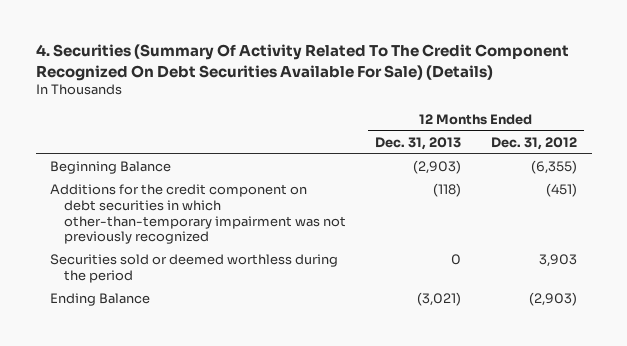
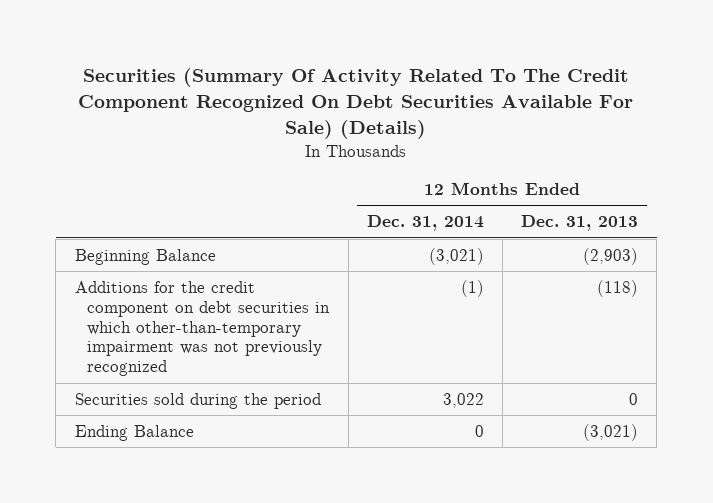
[35,44,569,81] 4. Securities (Summary Of Activity Related To The Credit Component Recognized On Debt Securities Available For Sale) (Details) -> [78,67,634,139] Securities (Summary Of Activity Related To The Credit Component Recognized On Debt Securities Available For Sale) (Details)
[490,136,577,150] Dec. 31, 2012 -> none
none -> [366,215,484,232] Dec. 31, 2014
[50,254,339,283] Securities sold or deemed worthless during the period -> [74,392,321,409] Securities sold during the period

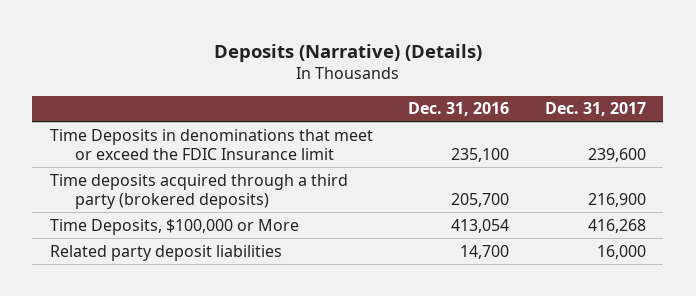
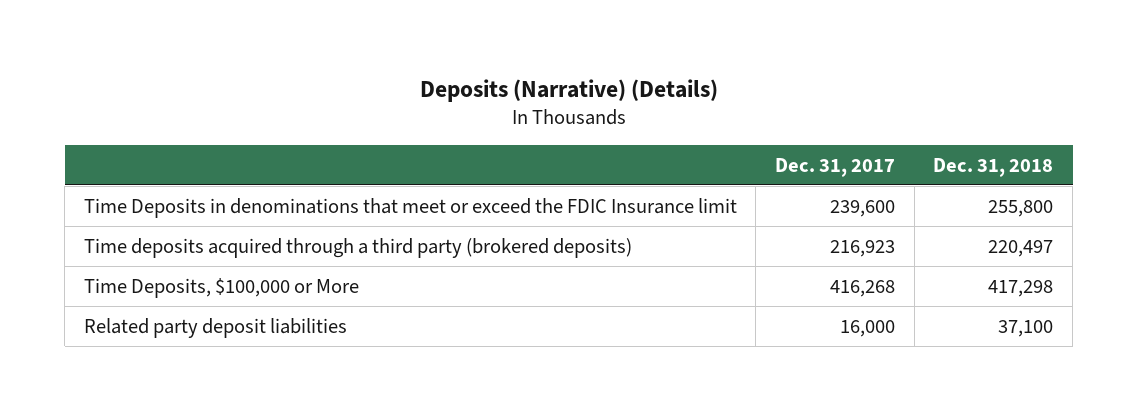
[408,102,510,117] Dec. 31, 2016 -> none
none -> [933,157,1054,177] Dec. 31, 2018
[587,192,646,207] 216,900 -> [830,239,896,257] 216,923

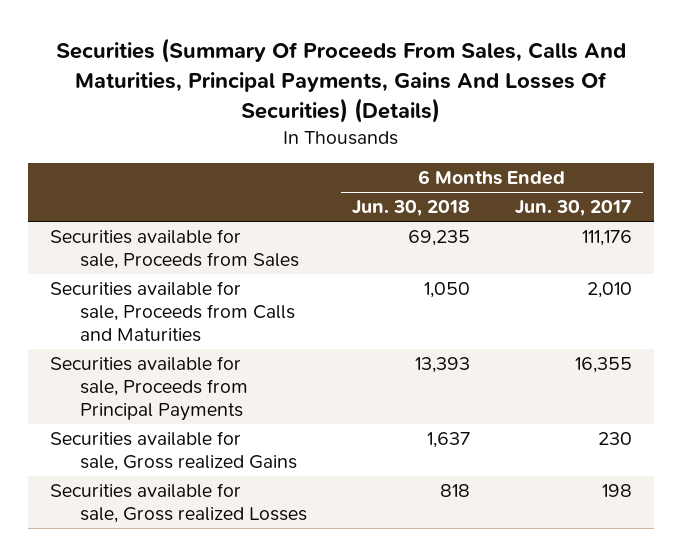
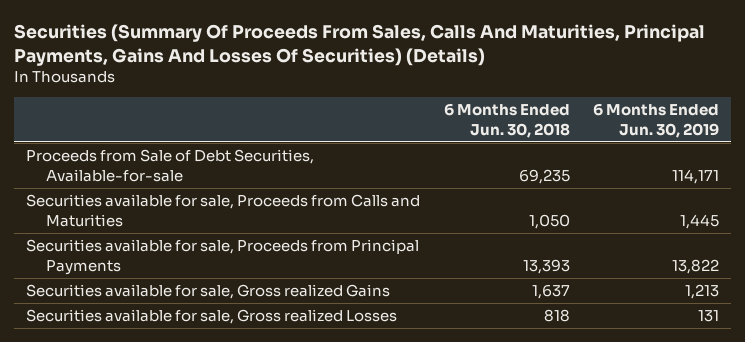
[514,200,632,217] Jun. 30, 2017 -> none
none -> [593,103,720,138] 6 Months Ended Jun. 30, 2019
[50,228,299,269] Securities available for sale, Proceeds from Sales -> [26,149,315,182] Proceeds from Sale of Debt Securities, Available-for-sale

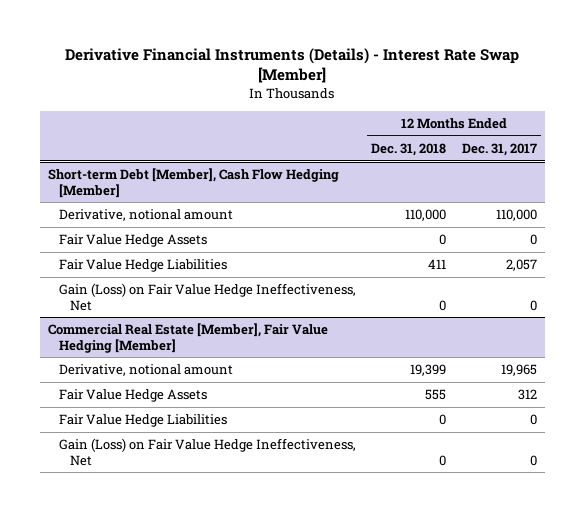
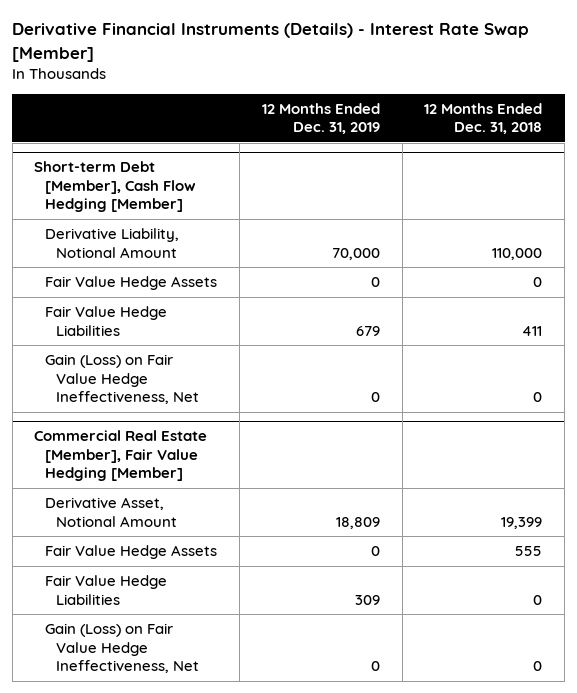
[461,142,537,156] Dec. 31, 2017 -> none
none -> [261,102,380,135] 12 Months Ended Dec. 31, 2019
[58,209,233,222] Derivative, notional amount -> [45,228,180,258] Derivative Liability, Notional Amount
[58,364,233,377] Derivative, notional amount -> [45,497,177,527] Derivative Asset, Notional Amount

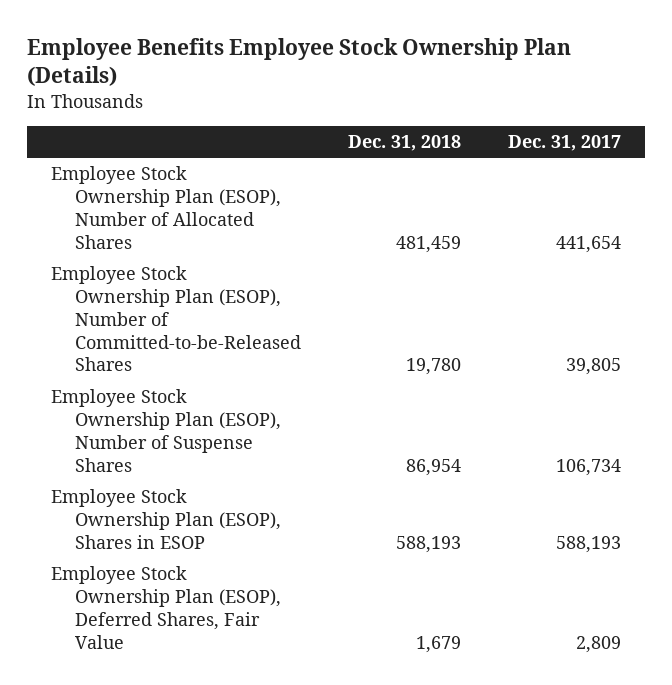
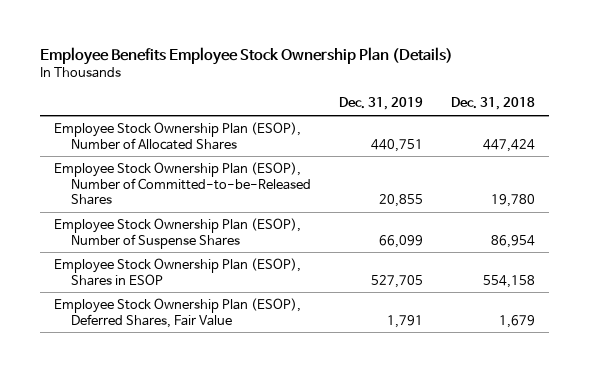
[508,134,622,151] Dec. 31, 2017 -> none
none -> [338,97,423,111] Dec. 31, 2019
[396,235,462,253] 481,459 -> [483,138,536,152] 447,424
[396,535,462,553] 588,193 -> [483,274,536,288] 554,158

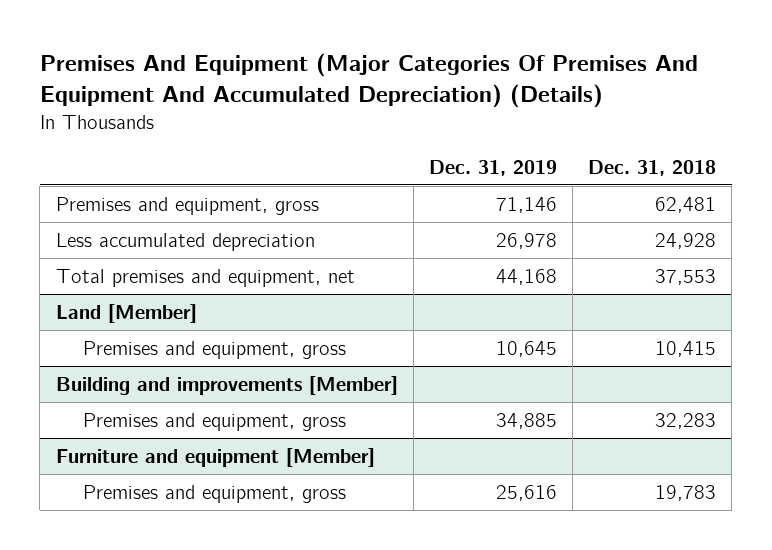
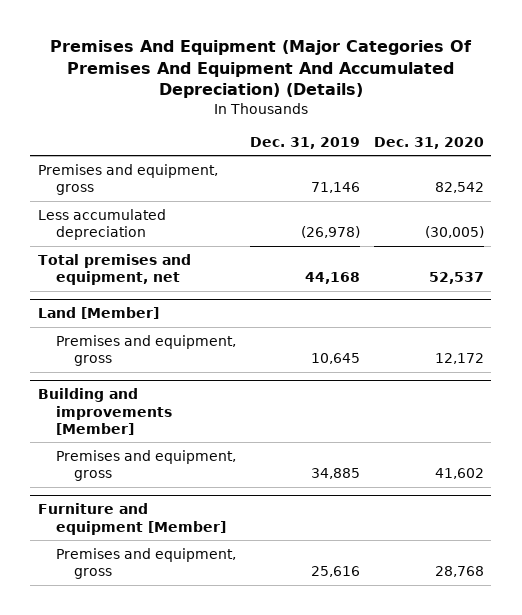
[588,159,717,176] Dec. 31, 2018 -> none
none -> [374,136,485,149] Dec. 31, 2020
[495,232,557,249] 26,978 -> [300,225,360,238] (26,978)

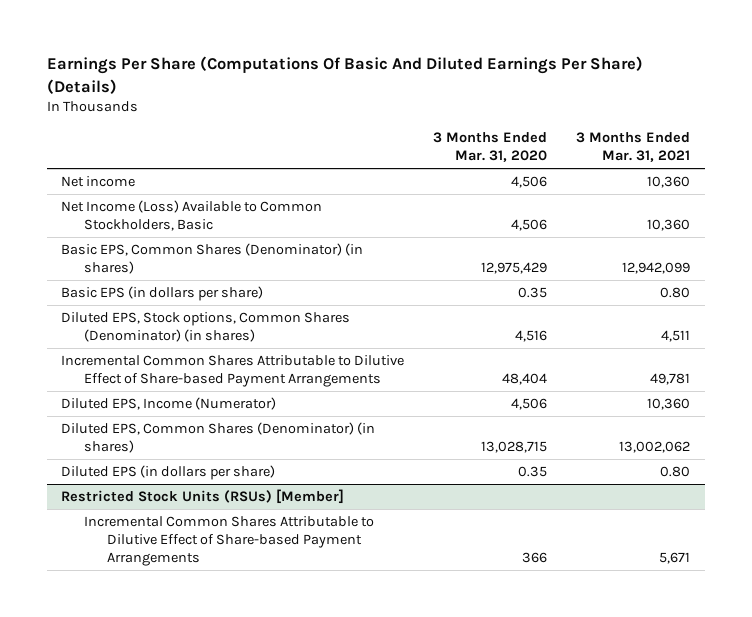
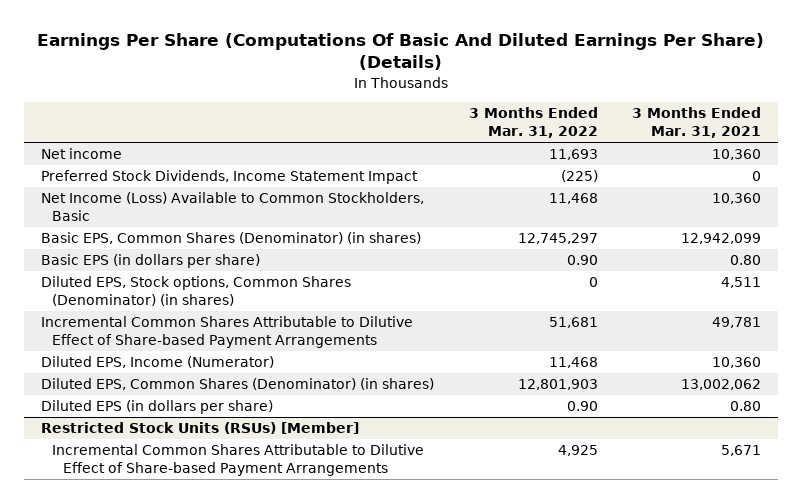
[433,132,548,163] 3 Months Ended Mar. 31, 2020 -> none
none -> [468,107,598,139] 3 Months Ended Mar. 31, 2022
none -> [41,170,419,185] Preferred Stock Dividends, Income Statement Impact

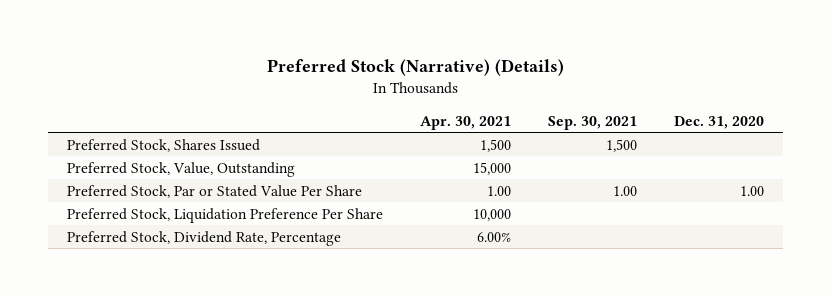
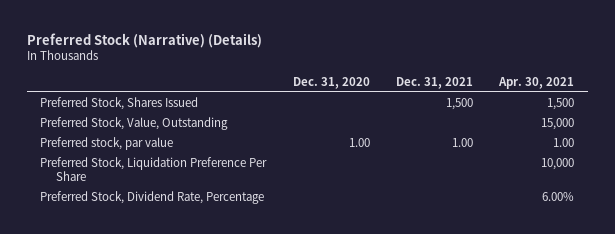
[548,115,638,130] Sep. 30, 2021 -> none
none -> [396,76,474,89] Dec. 31, 2021
[66,184,362,198] Preferred Stock, Par or Stated Value Per Share -> [40,137,174,151] Preferred stock, par value

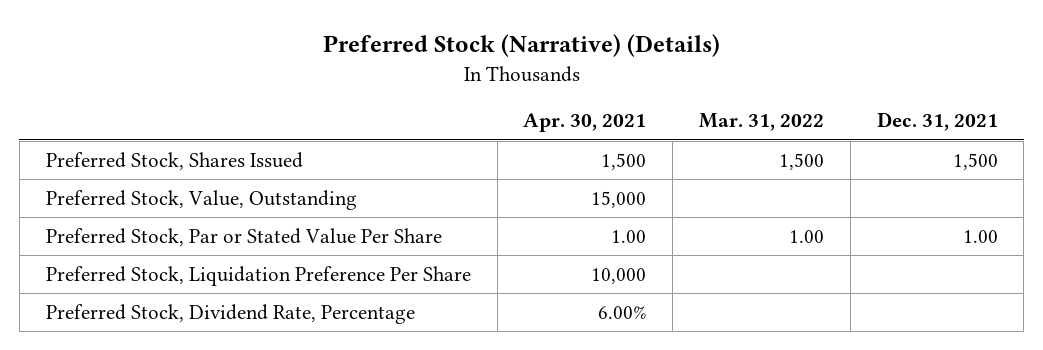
[292,76,370,89] Dec. 31, 2020 -> none
none -> [698,113,824,132] Mar. 31, 2022
[40,137,174,151] Preferred stock, par value -> [45,227,442,246] Preferred Stock, Par or Stated Value Per Share

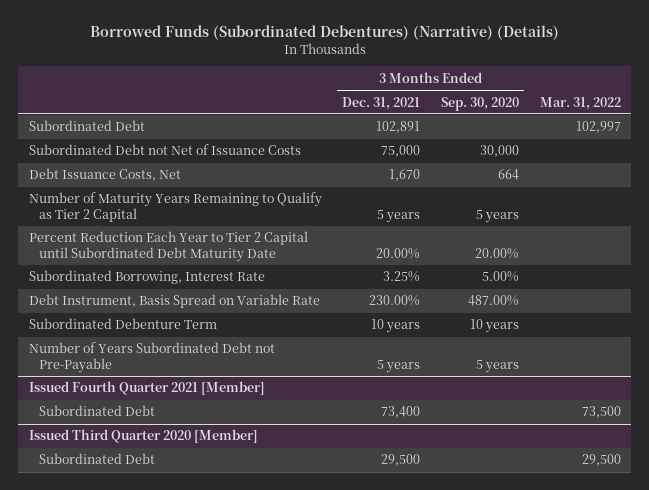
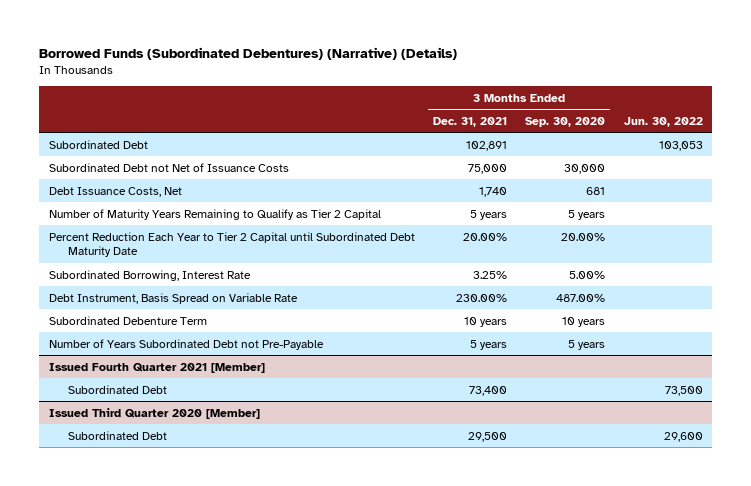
[539,96,621,110] Mar. 31, 2022 -> none
none -> [623,116,703,127] Jun. 30, 2022
[389,169,421,182] 1,670 -> [478,186,507,197] 1,740
[498,169,520,181] 664 -> [586,186,606,195] 681

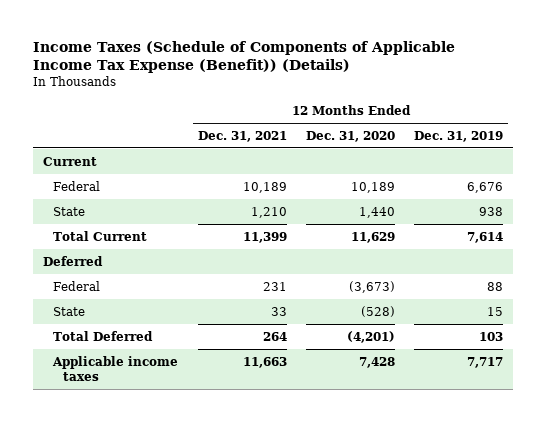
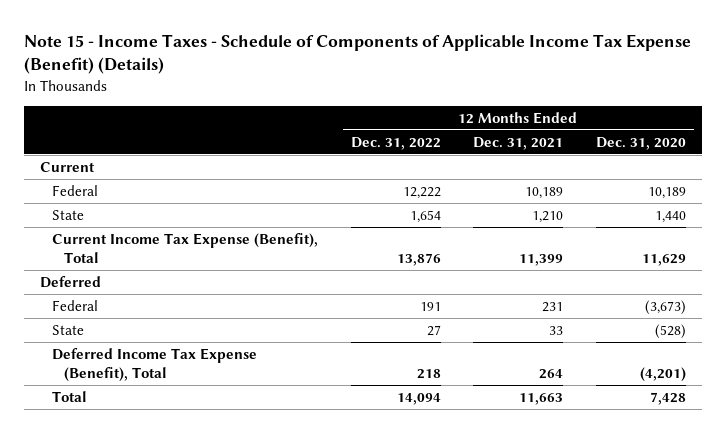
[33,40,456,74] Income Taxes (Schedule of Components of Applicable Income Tax Expense (Benefit)) (Details) -> [23,34,691,75] Note 15 - Income Taxes - Schedule of Components of Applicable Income Tax Expense (Benefit) (Details)
[414,130,504,142] Dec. 31, 2019 -> none
none -> [350,136,441,150] Dec. 31, 2022
[53,230,148,241] Total Current -> [52,232,319,264] Current Income Tax Expense (Benefit), Total
[53,330,154,341] Total Deferred -> [52,347,258,383] Deferred Income Tax Expense (Benefit), Total
[52,355,179,381] Applicable income taxes -> [52,390,88,402] Total

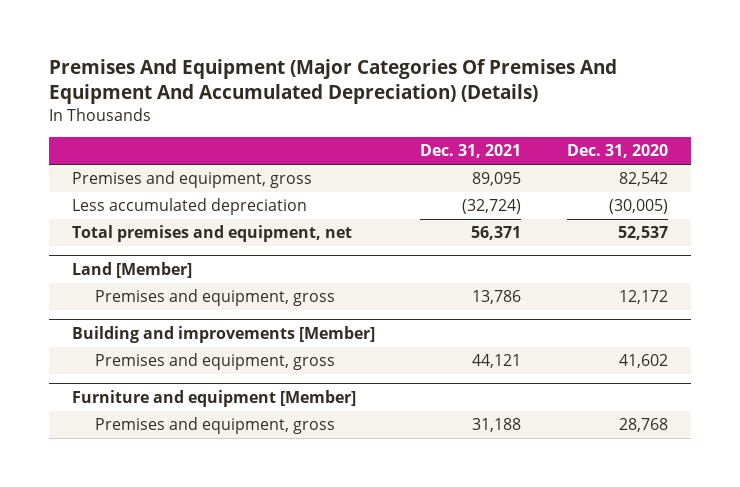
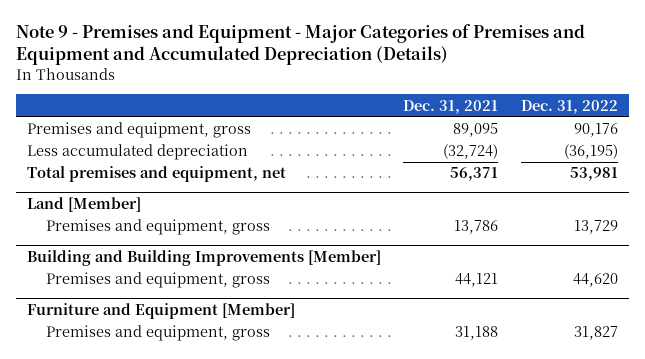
[48,58,617,104] Premises And Equipment (Major Categories Of Premises And Equipment And Accumulated Depreciation) (Details) -> [15,24,585,66] Note 9 - Premises and Equipment - Major Categories of Premises and Equipment and Accumulated Depreciation (Details)
[567,144,669,159] Dec. 31, 2020 -> none
none -> [520,99,618,114] Dec. 31, 2022
[71,325,375,343] Building and improvements [Member] -> [27,250,382,267] Building and Building Improvements [Member]
[71,389,356,407] Furniture and equipment [Member] -> [27,303,296,320] Furniture and Equipment [Member]

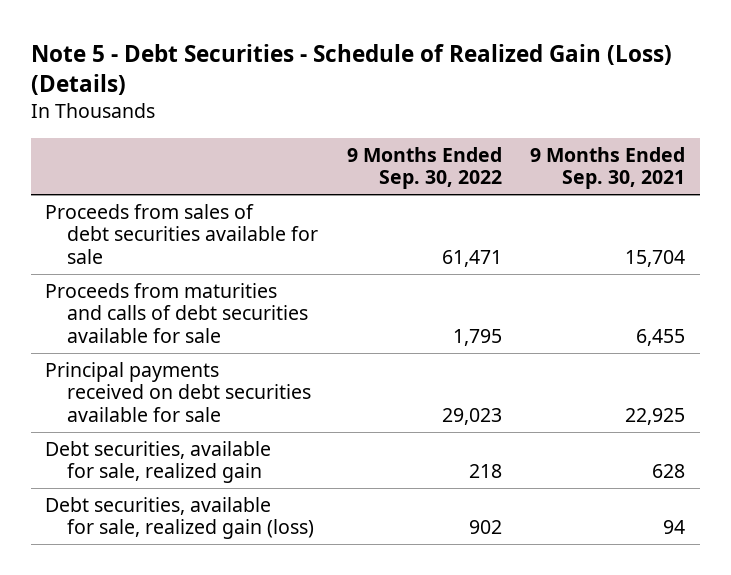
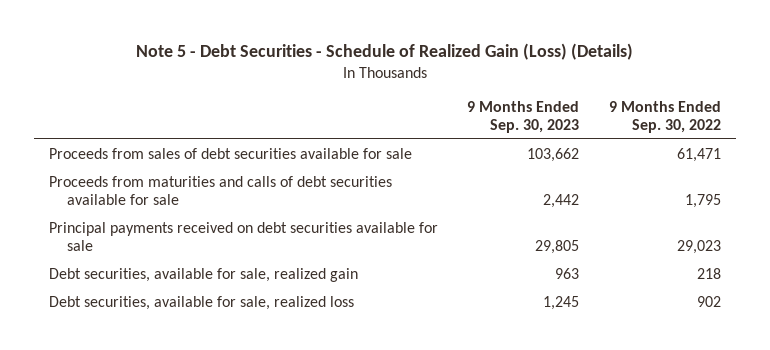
[530,146,686,190] 9 Months Ended Sep. 30, 2021 -> none
none -> [467,101,580,133] 9 Months Ended Sep. 30, 2023
[45,496,314,540] Debt securities, available for sale, realized gain (loss) -> [48,295,354,310] Debt securities, available for sale, realized loss

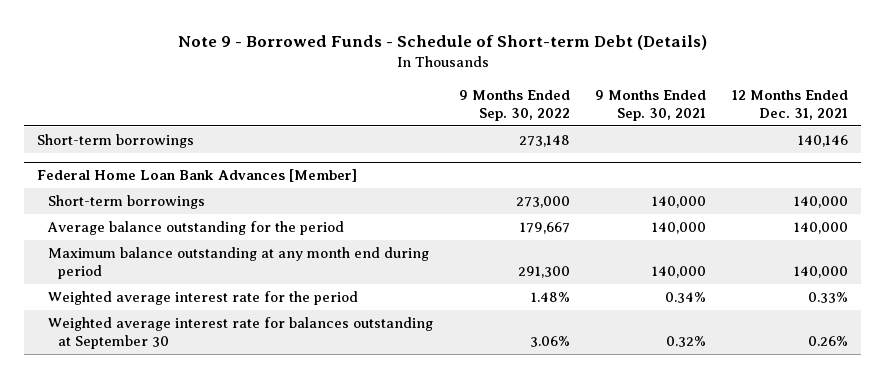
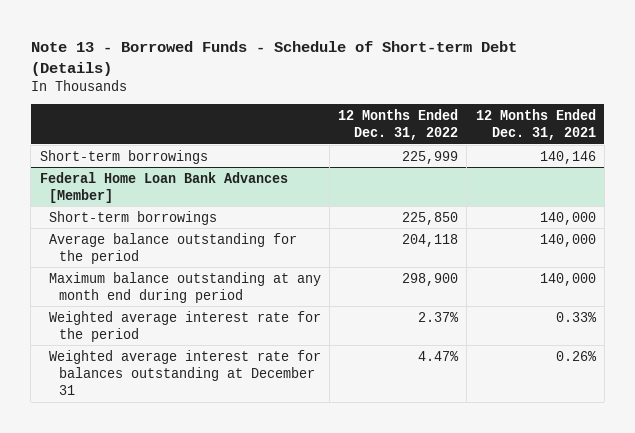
[177,35,707,51] Note 9 - Borrowed Funds - Schedule of Short-term Debt (Details) -> [30,40,517,76] Note 13 - Borrowed Funds - Schedule of Short-term Debt (Details)
[458,89,570,121] 9 Months Ended Sep. 30, 2022 -> none
[595,89,707,121] 9 Months Ended Sep. 30, 2021 -> none
none -> [338,108,459,140] 12 Months Ended Dec. 31, 2022
[47,316,433,350] Weighted average interest rate for balances outstanding at September 30 -> [49,349,322,395] Weighted average interest rate for balances outstanding at December 31

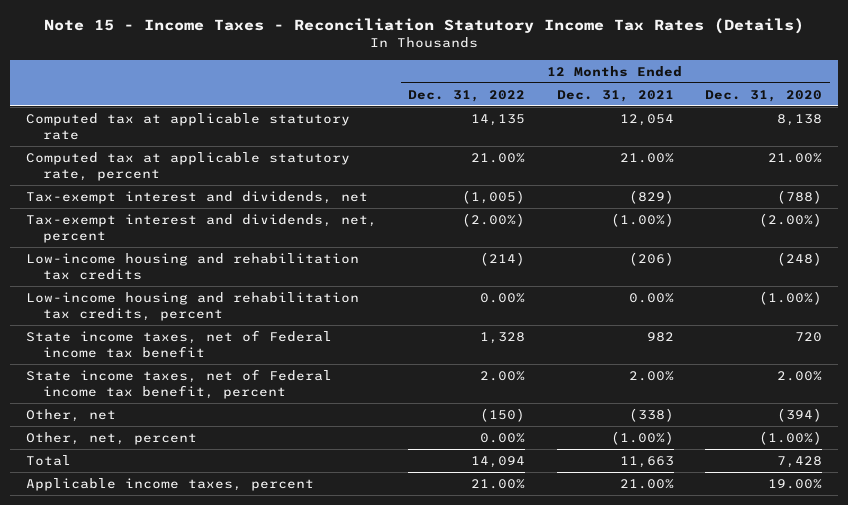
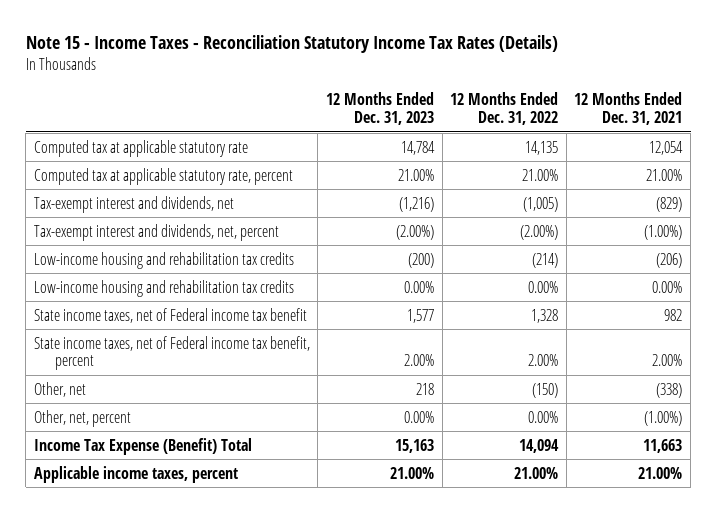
[704,89,822,102] Dec. 31, 2020 -> none
none -> [325,92,434,125] 12 Months Ended Dec. 31, 2023
[26,291,360,321] Low-income housing and rehabilitation tax credits, percent -> [33,279,294,297] Low-income housing and rehabilitation tax credits
[26,454,72,466] Total -> [33,437,252,455] Income Tax Expense (Benefit) Total

